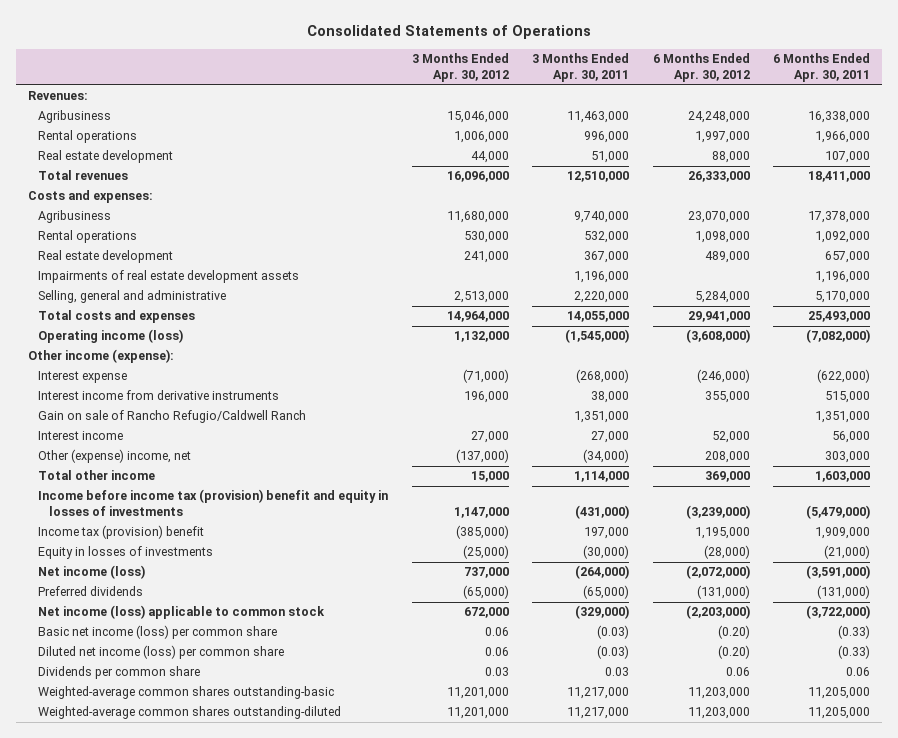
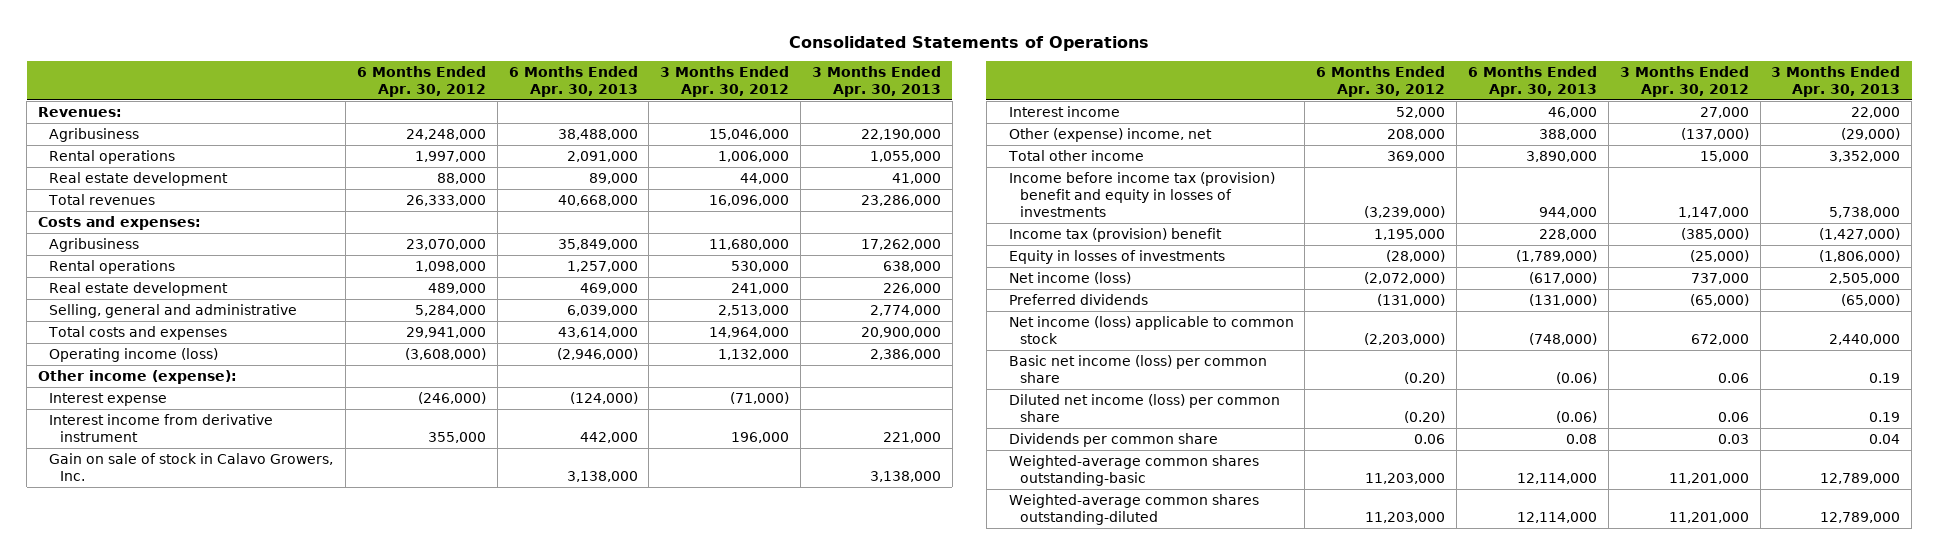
[532,53,630,83] 3 Months Ended Apr. 30, 2011 -> none
[773,53,871,83] 6 Months Ended Apr. 30, 2011 -> none
none -> [508,65,638,97] 6 Months Ended Apr. 30, 2013
none -> [812,65,942,97] 3 Months Ended Apr. 30, 2013
[38,270,300,284] Impairments of real estate development assets -> none
[38,410,307,424] Gain on sale of Rancho Refugio/Caldwell Ranch -> none
[38,390,280,401] Interest income from derivative instruments -> [49,413,274,442] Interest income from derivative instrument
none -> [49,452,334,481] Gain on sale of stock in Calavo Growers, Inc.

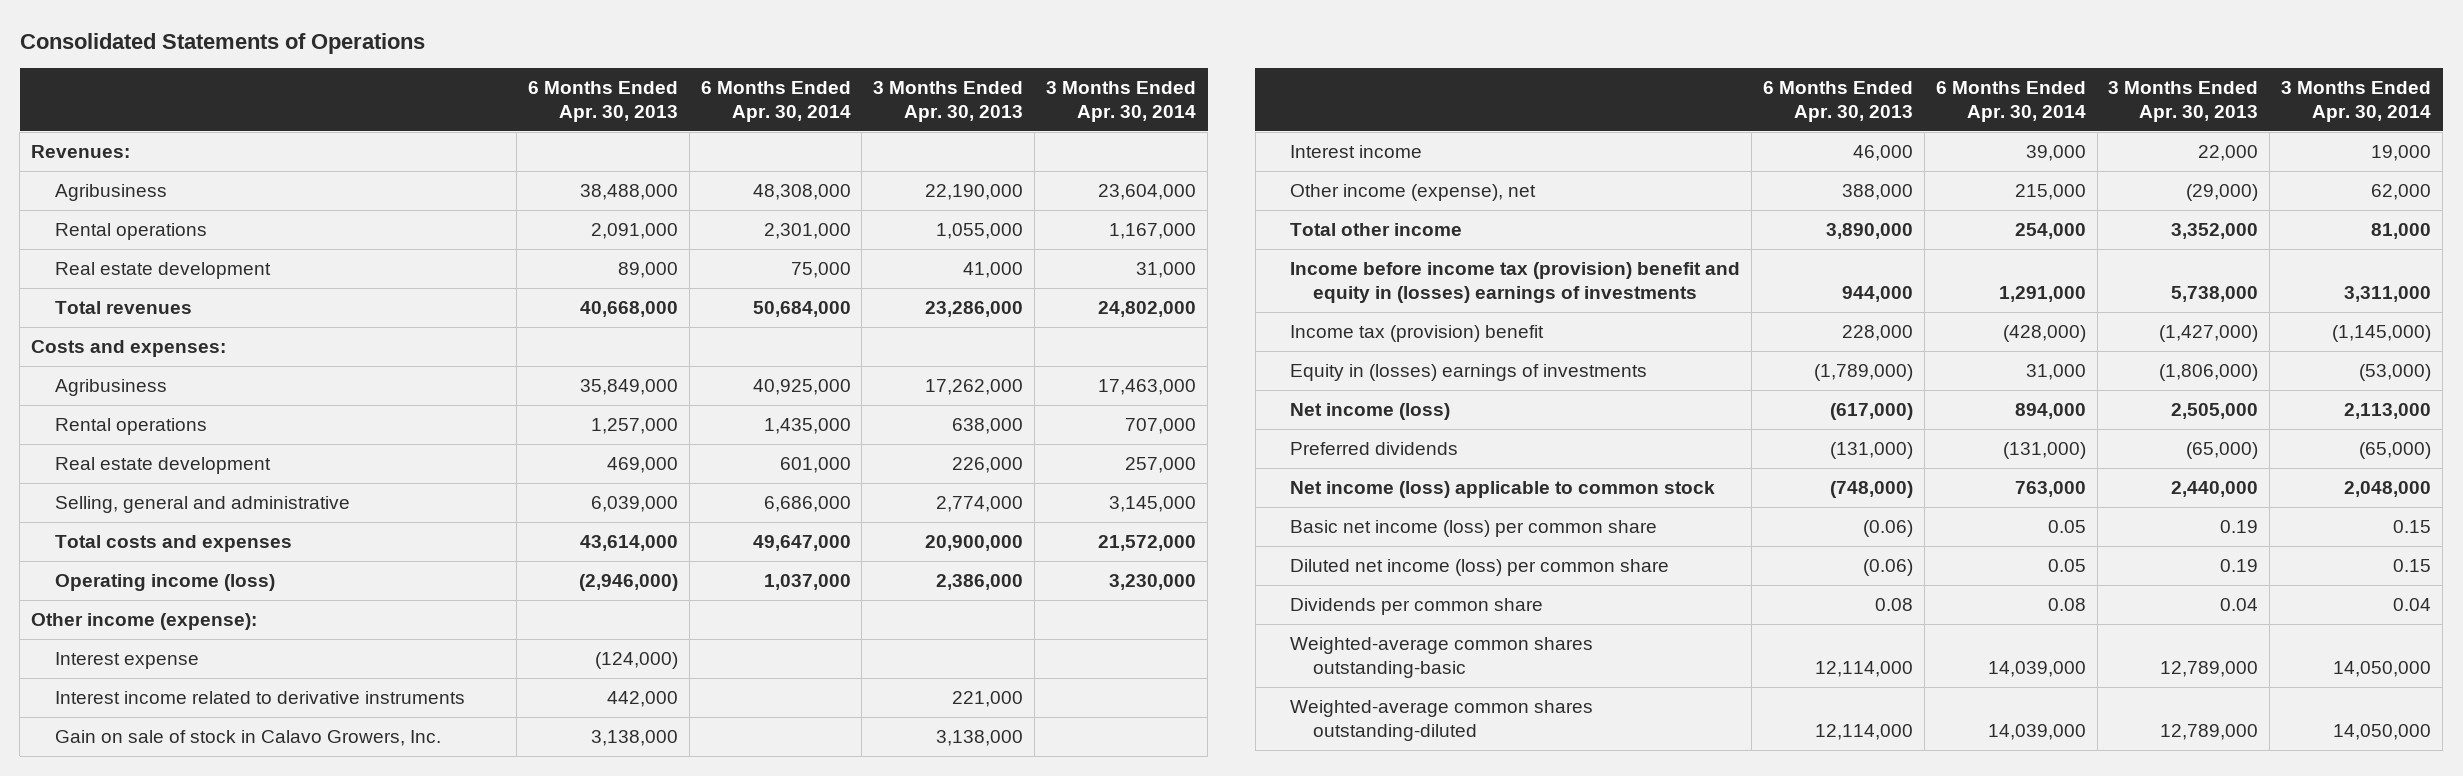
[356,65,486,97] 6 Months Ended Apr. 30, 2012 -> none
[660,65,790,97] 3 Months Ended Apr. 30, 2012 -> none
none -> [700,81,851,123] 6 Months Ended Apr. 30, 2014
none -> [1046,81,1197,123] 3 Months Ended Apr. 30, 2014
[49,413,274,442] Interest income from derivative instrument -> [54,690,465,704] Interest income related to derivative instruments
[1008,127,1212,142] Other (expense) income, net -> [1289,183,1536,201] Other income (expense), net
[1008,171,1275,217] Income before income tax (provision) benefit and equity in losses of investments -> [1289,261,1740,303] Income before income tax (provision) benefit and equity in (losses) earnings of investments
[1008,249,1225,264] Equity in losses of investments -> [1289,363,1647,381] Equity in (losses) earnings of investments

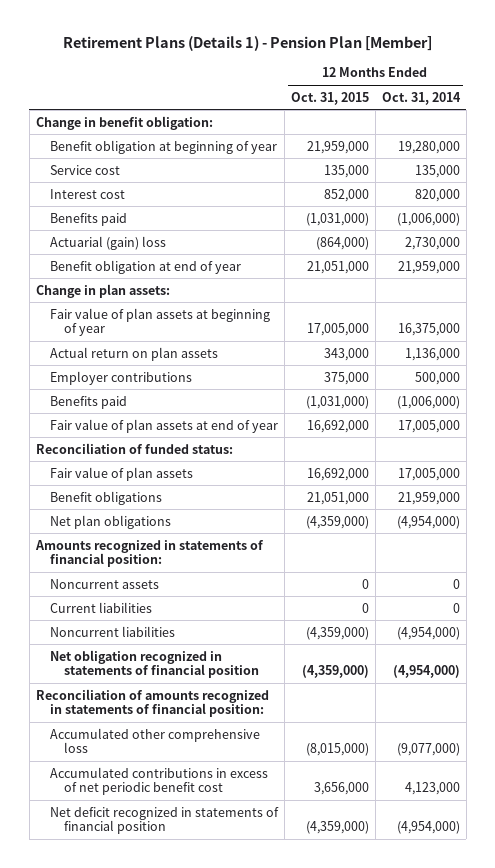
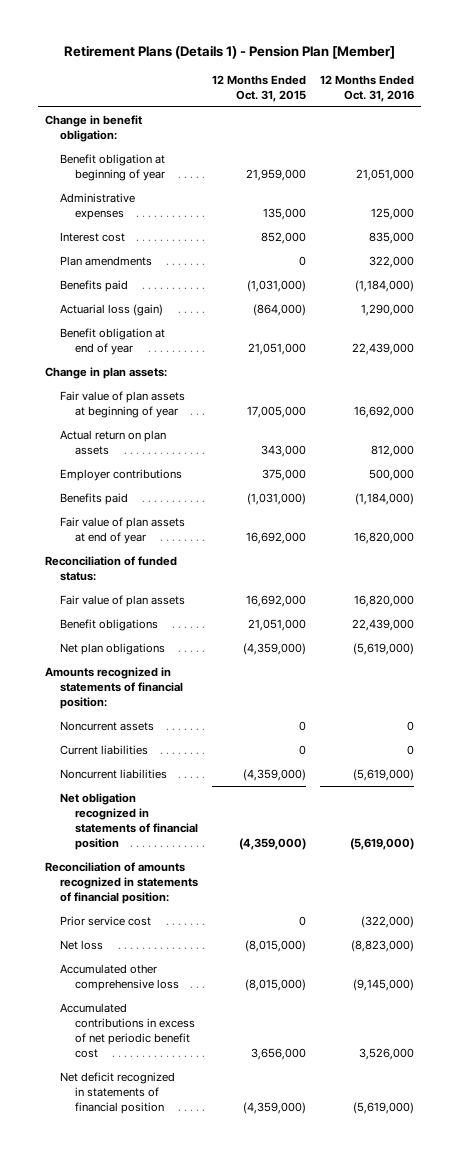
[381,91,461,105] Oct. 31, 2014 -> none
none -> [320,74,415,103] 12 Months Ended Oct. 31, 2016
[49,164,120,175] Service cost -> [60,192,136,221] Administrative expenses
none -> [60,255,153,266] Plan amendments
[49,235,166,250] Actuarial (gain) loss -> [60,303,164,316] Actuarial loss (gain)
none -> [60,915,152,926] Prior service cost
none -> [60,939,104,950] Net loss

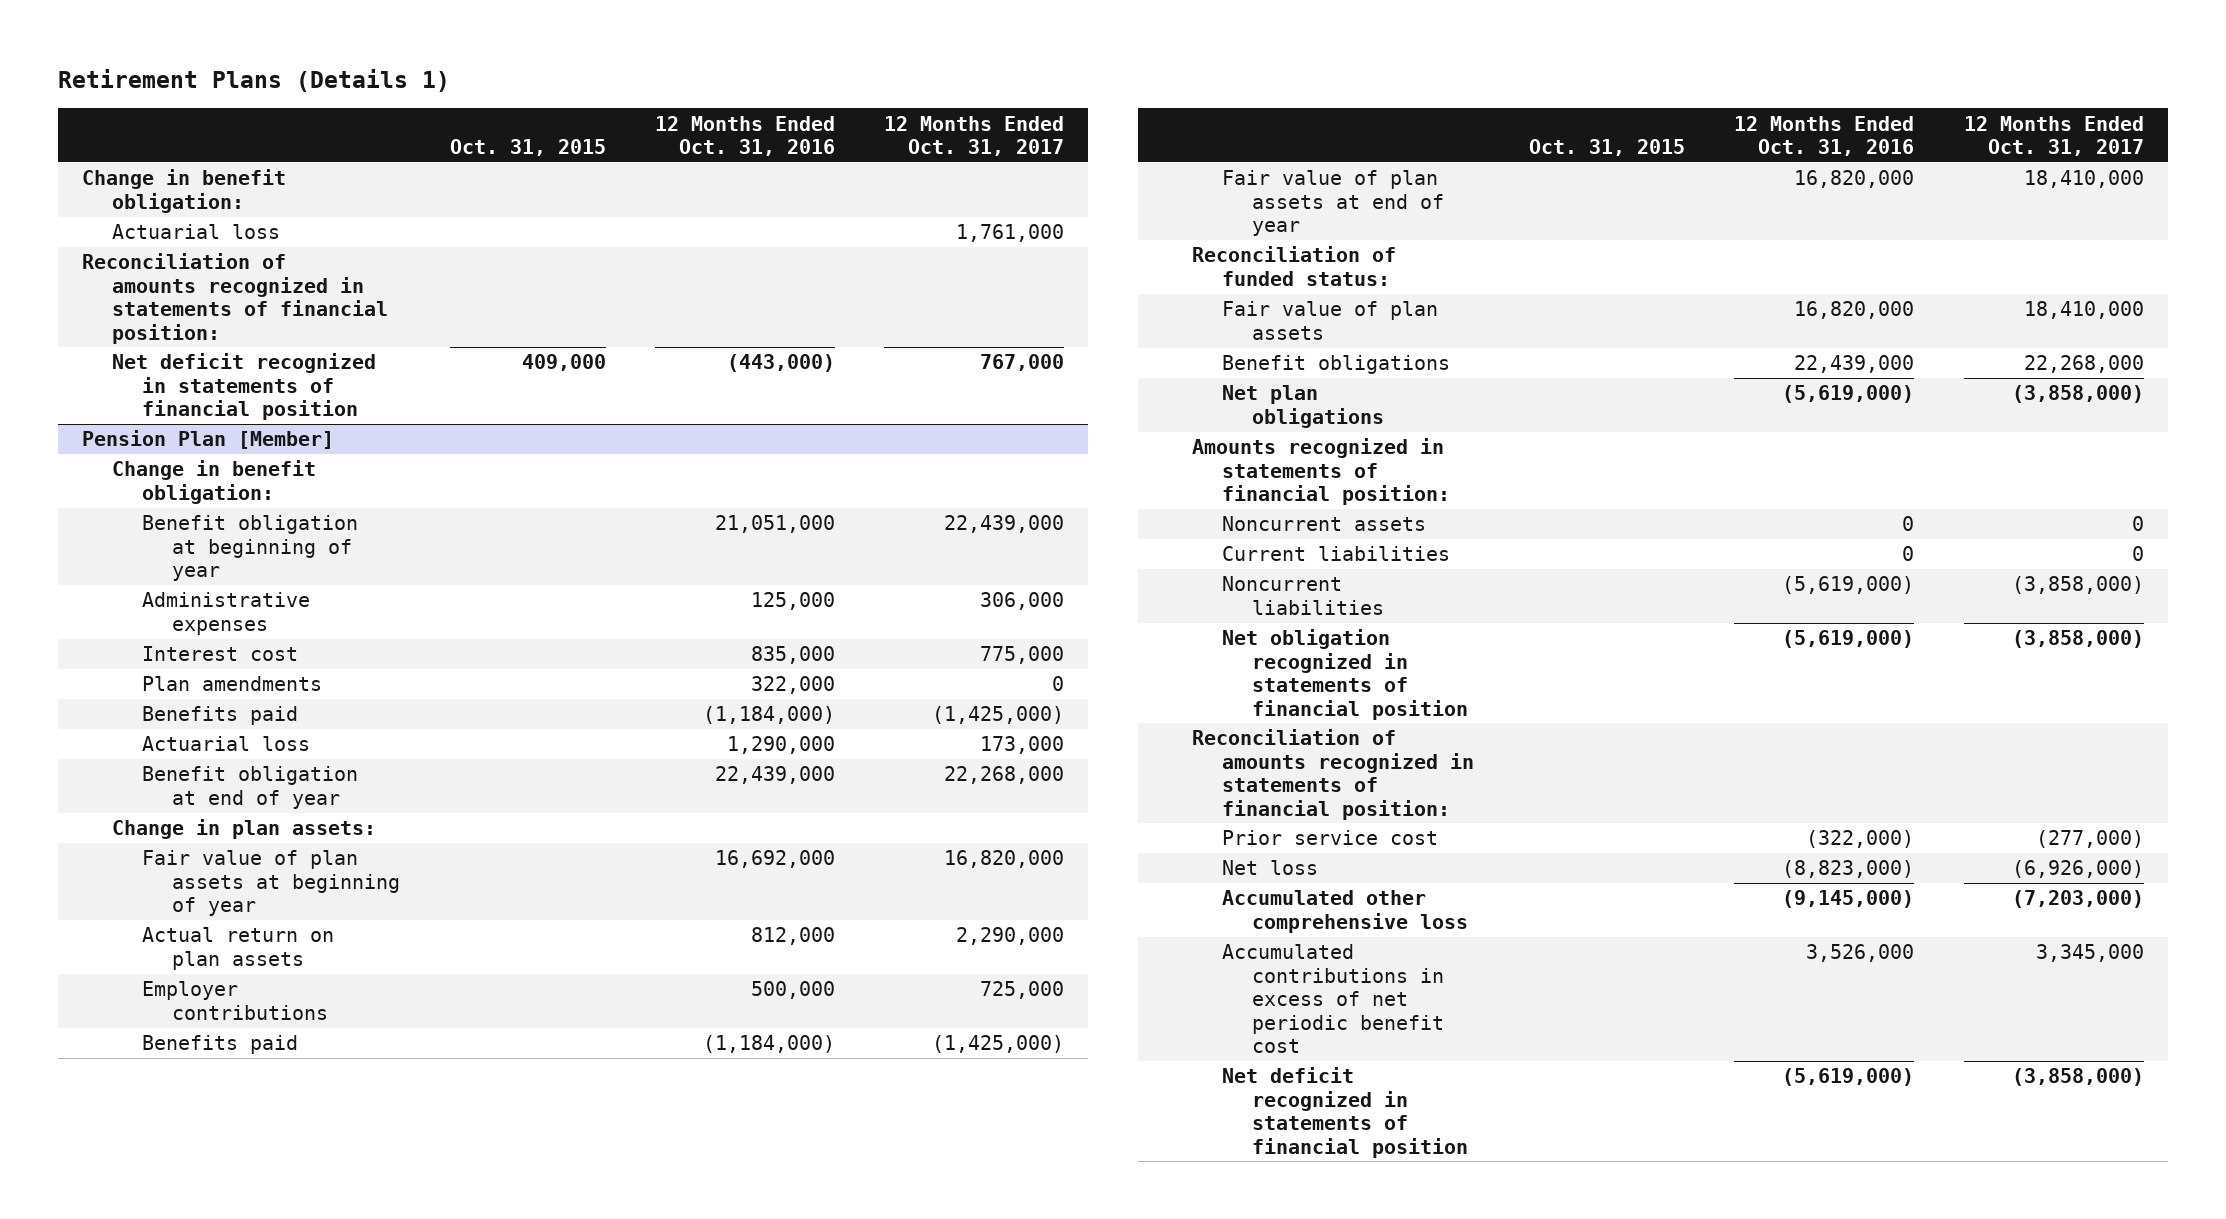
[63,45,395,60] Retirement Plans (Details 1) - Pension Plan [Member] -> [57,69,450,93] Retirement Plans (Details 1)
[212,74,307,103] 12 Months Ended Oct. 31, 2015 -> none
none -> [449,139,606,157] Oct. 31, 2015
none -> [883,115,1064,157] 12 Months Ended Oct. 31, 2017
none -> [112,224,281,240] Actuarial loss
none -> [82,253,389,344] Reconciliation of amounts recognized in statements of financial position:
none -> [112,353,377,421] Net deficit recognized in statements of financial position
none -> [82,430,335,450] Pension Plan [Member]
none -> [112,460,317,504] Change in benefit obligation:
[60,303,164,316] Actuarial loss (gain) -> [142,736,311,752] Actuarial loss

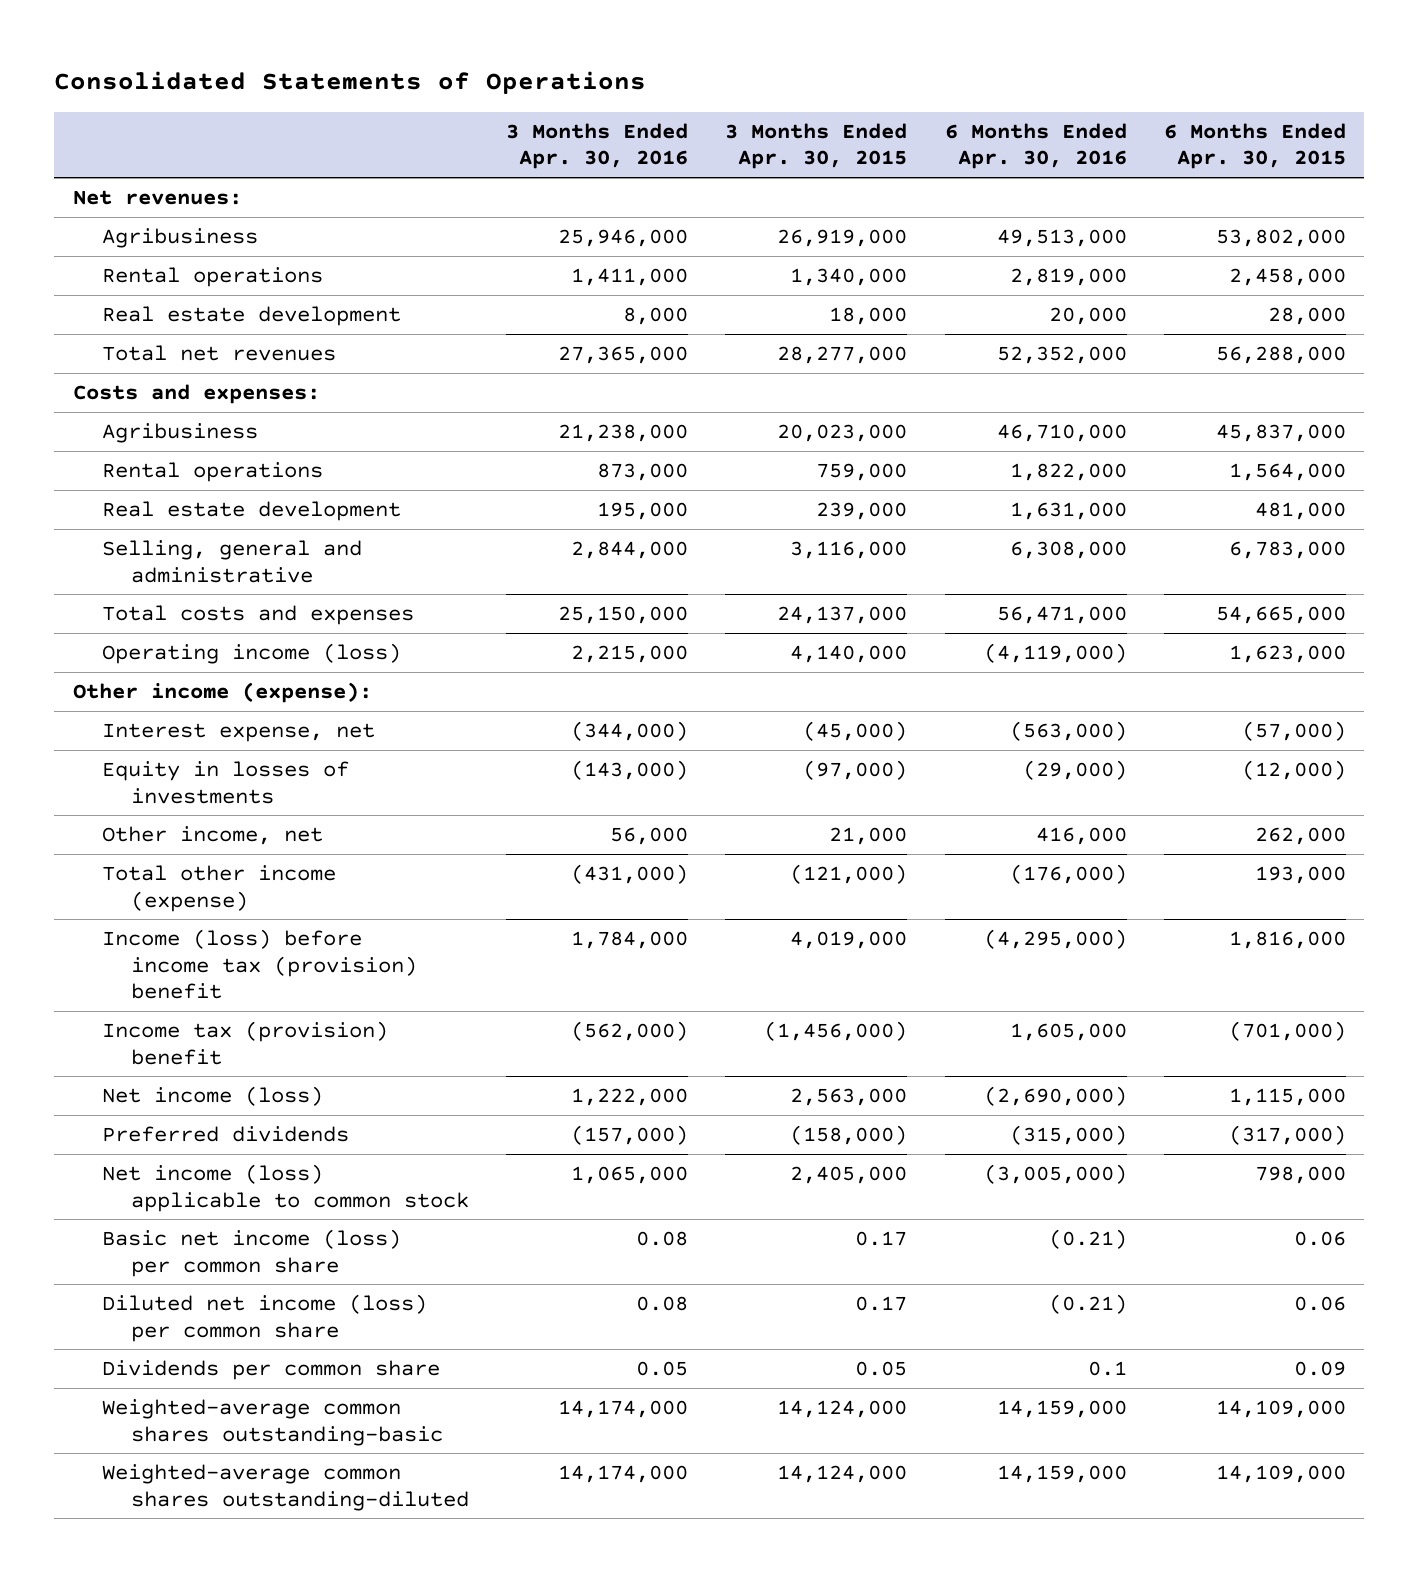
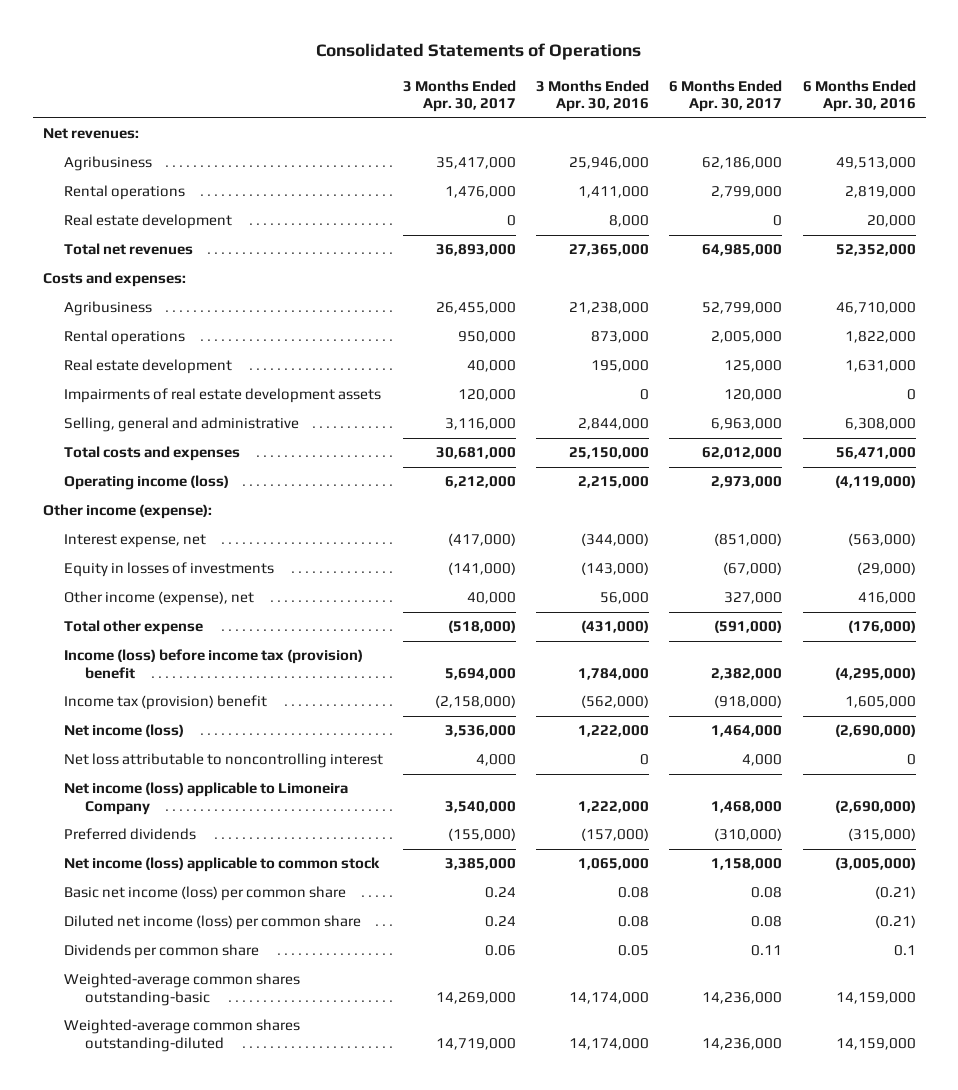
[725,122,908,170] 3 Months Ended Apr. 30, 2015 -> none
[1163,122,1346,170] 6 Months Ended Apr. 30, 2015 -> none
none -> [403,79,517,113] 3 Months Ended Apr. 30, 2017
none -> [669,79,783,113] 6 Months Ended Apr. 30, 2017
none -> [64,388,382,404] Impairments of real estate development assets
[101,826,323,846] Other income, net -> [64,591,255,607] Other income (expense), net
[101,865,336,912] Total other income (expense) -> [64,620,204,636] Total other expense
none -> [64,753,384,769] Net loss attributable to noncontrolling interest
none -> [64,782,349,815] Net income (loss) applicable to Limoneira Company

